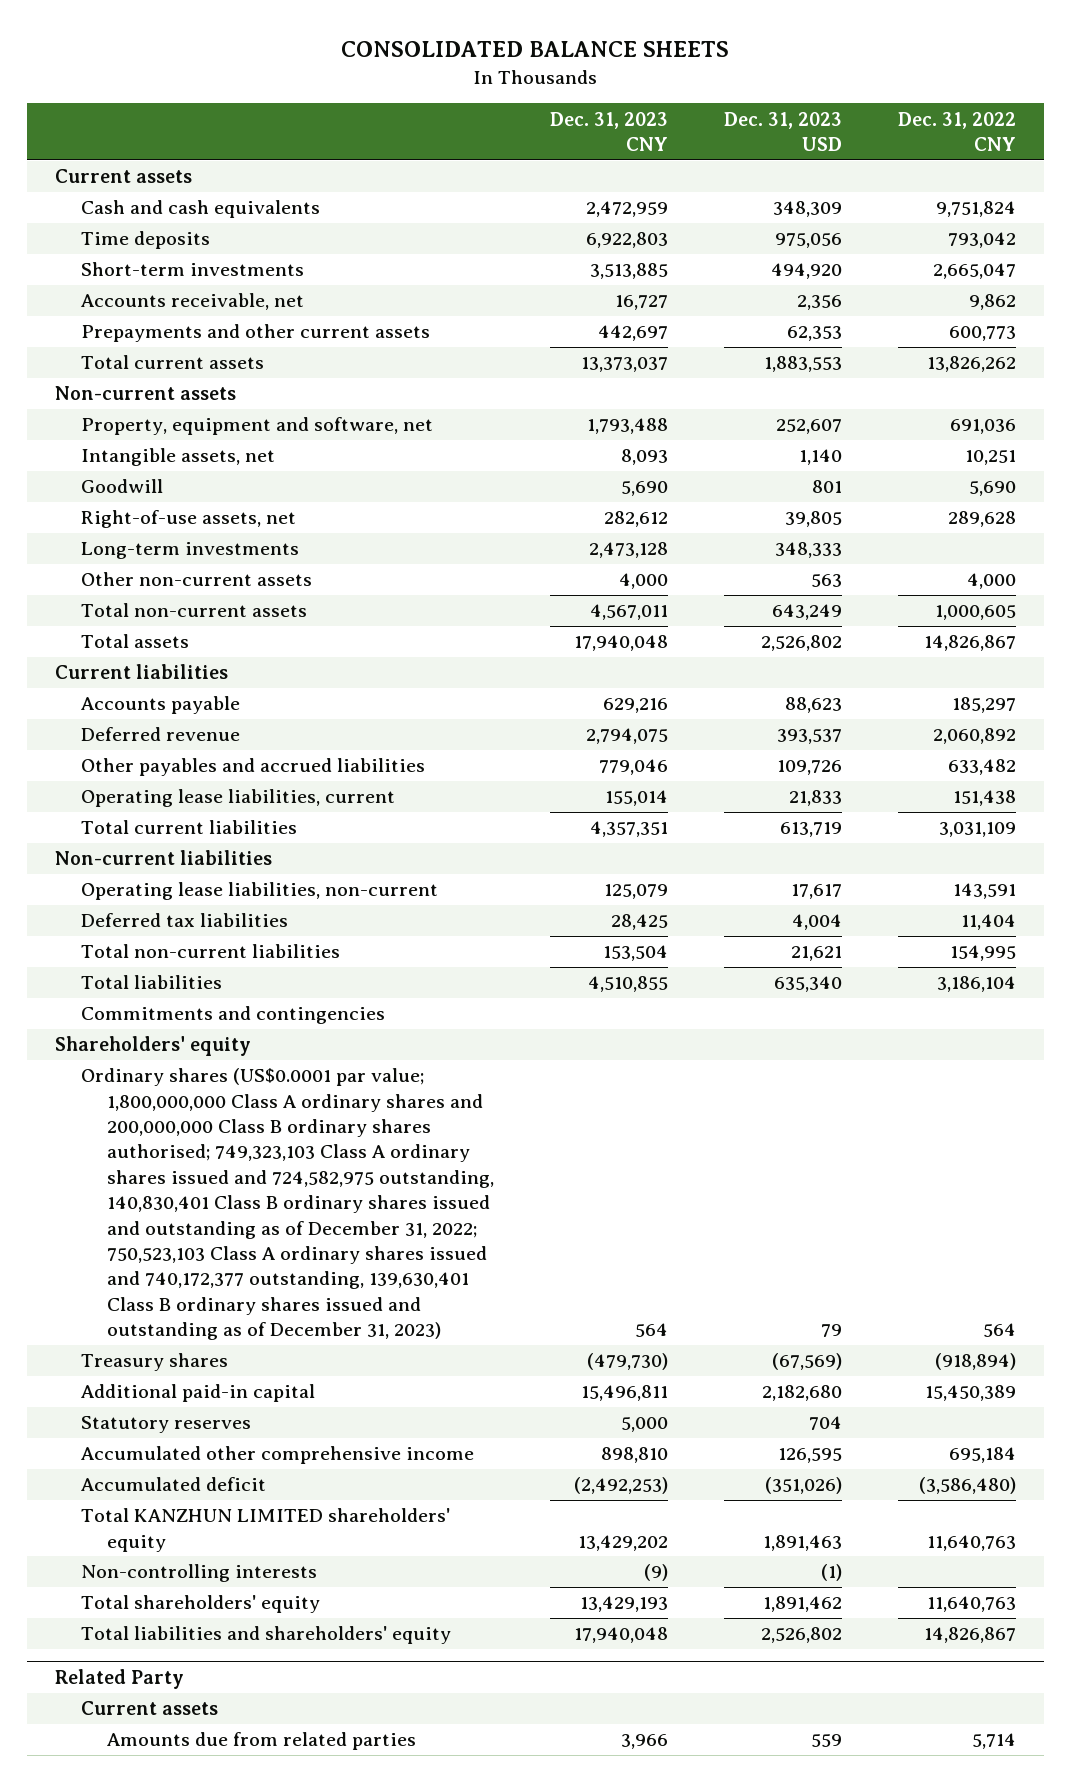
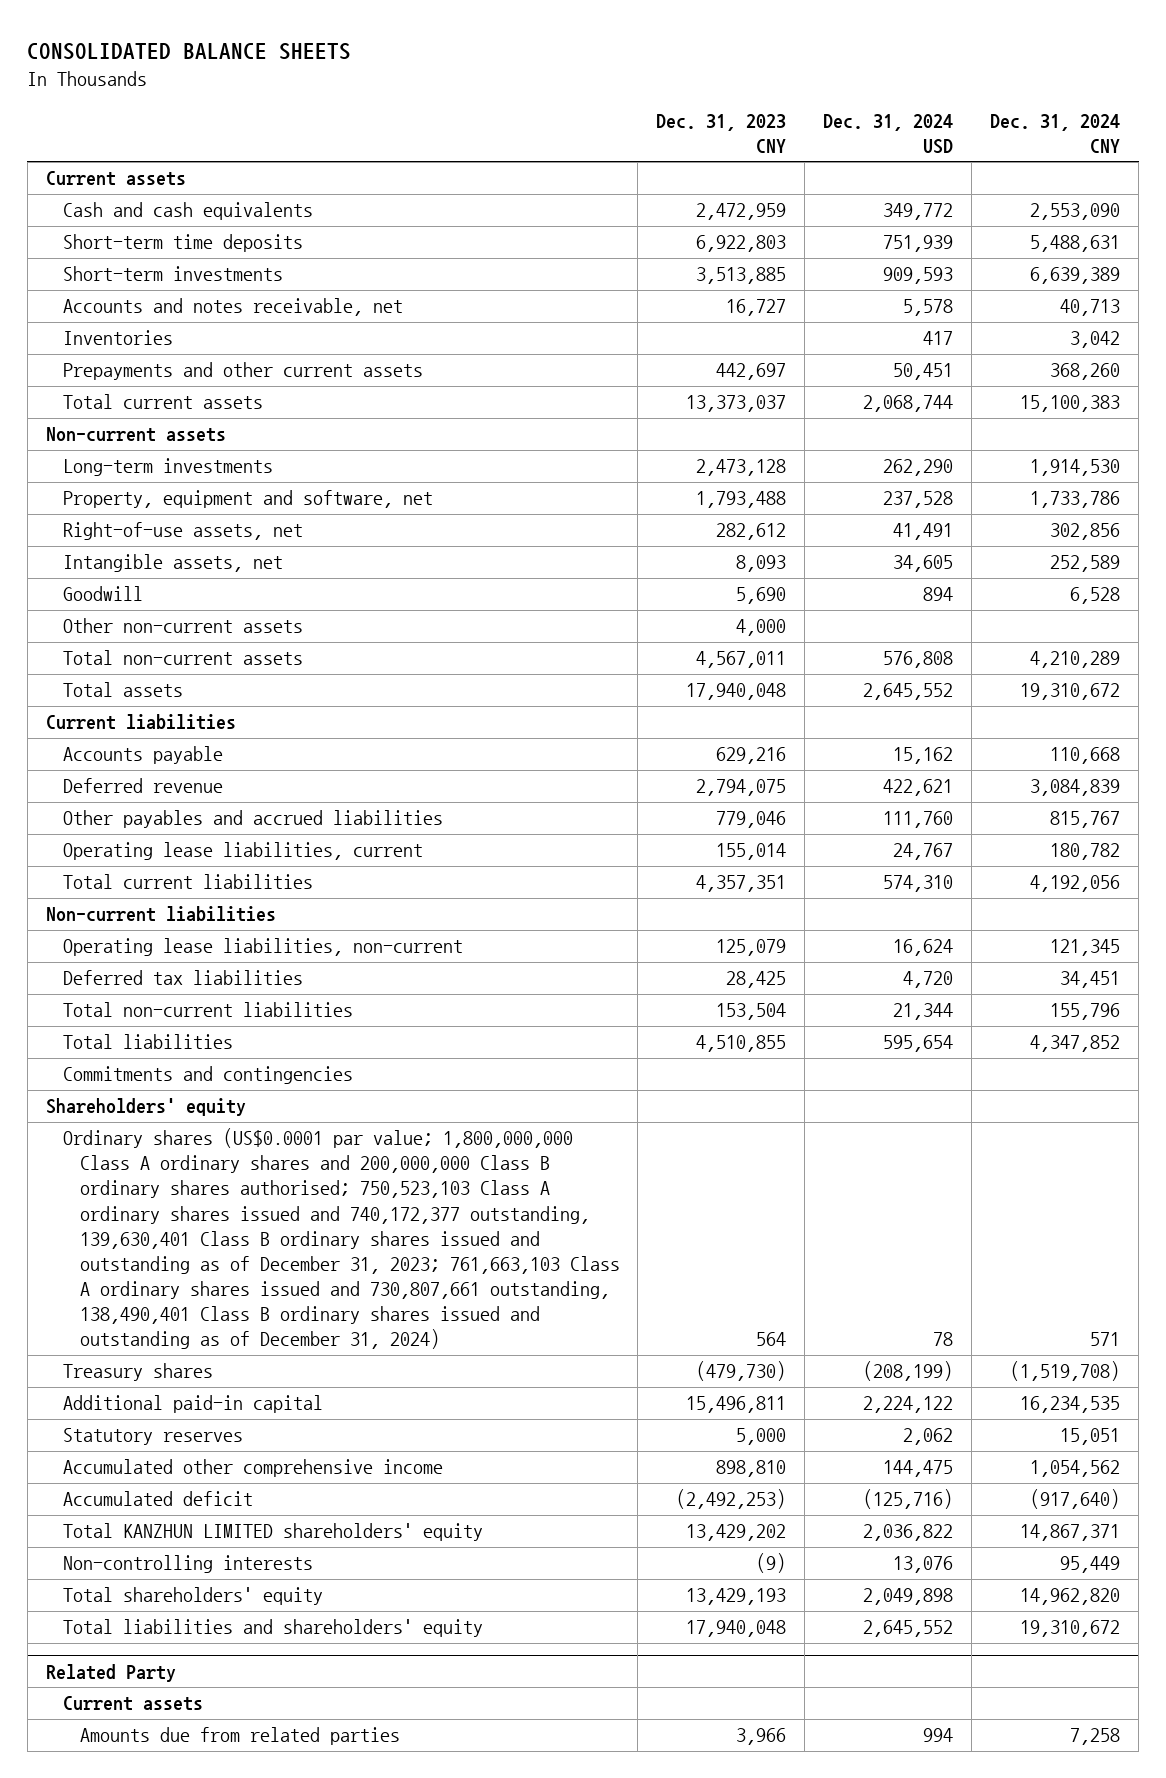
[723,111,842,151] Dec. 31, 2023 USD -> none
[897,111,1016,151] Dec. 31, 2022 CNY -> none
none -> [823,113,954,154] Dec. 31, 2024 USD
none -> [990,113,1121,153] Dec. 31, 2024 CNY
[80,231,210,250] Time deposits -> [62,234,303,253] Short-term time deposits
[80,293,304,311] Accounts receivable, net -> [62,298,403,317] Accounts and notes receivable, net
none -> [62,330,173,346] Inventories
[80,542,299,560] Long-term investments -> [62,458,273,477] Long-term investments
[80,510,296,529] Right-of-use assets, net -> [62,522,303,541] Right-of-use assets, net
[80,1068,495,1341] Ordinary shares (US$0.0001 par value; 1,800,000,000 Class A ordinary shares and 200,000,000 Class B ordinary shares authorised; 749,323,103 Class A ordinary shares issued and 724,582,975 outstanding, 140,830,401 Class B ordinary shares issued and outstanding as of December 31, 2022; 750,523,103 Class A ordinary shares issued and 740,172,377 outstanding, 139,630,401 Class B ordinary shares issued and outstanding as of December 31, 2023) -> [62,1128,620,1350] Ordinary shares (US$0.0001 par value; 1,800,000,000 Class A ordinary shares and 200,000,000 Class B ordinary shares authorised; 750,523,103 Class A ordinary shares issued and 740,172,377 outstanding, 139,630,401 Class B ordinary shares issued and outstanding as of December 31, 2023; 761,663,103 Class A ordinary shares issued and 730,807,661 outstanding, 138,490,401 Class B ordinary shares issued and outstanding as of December 31, 2024)

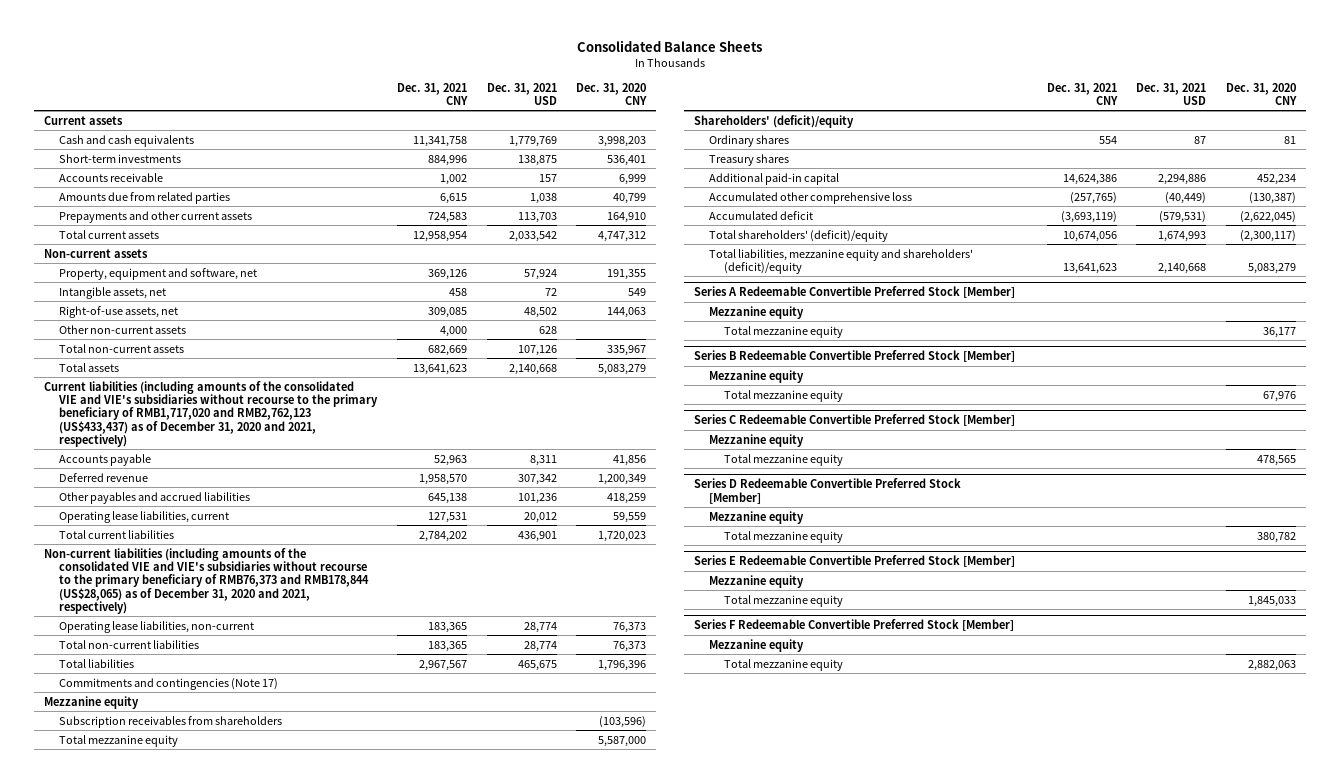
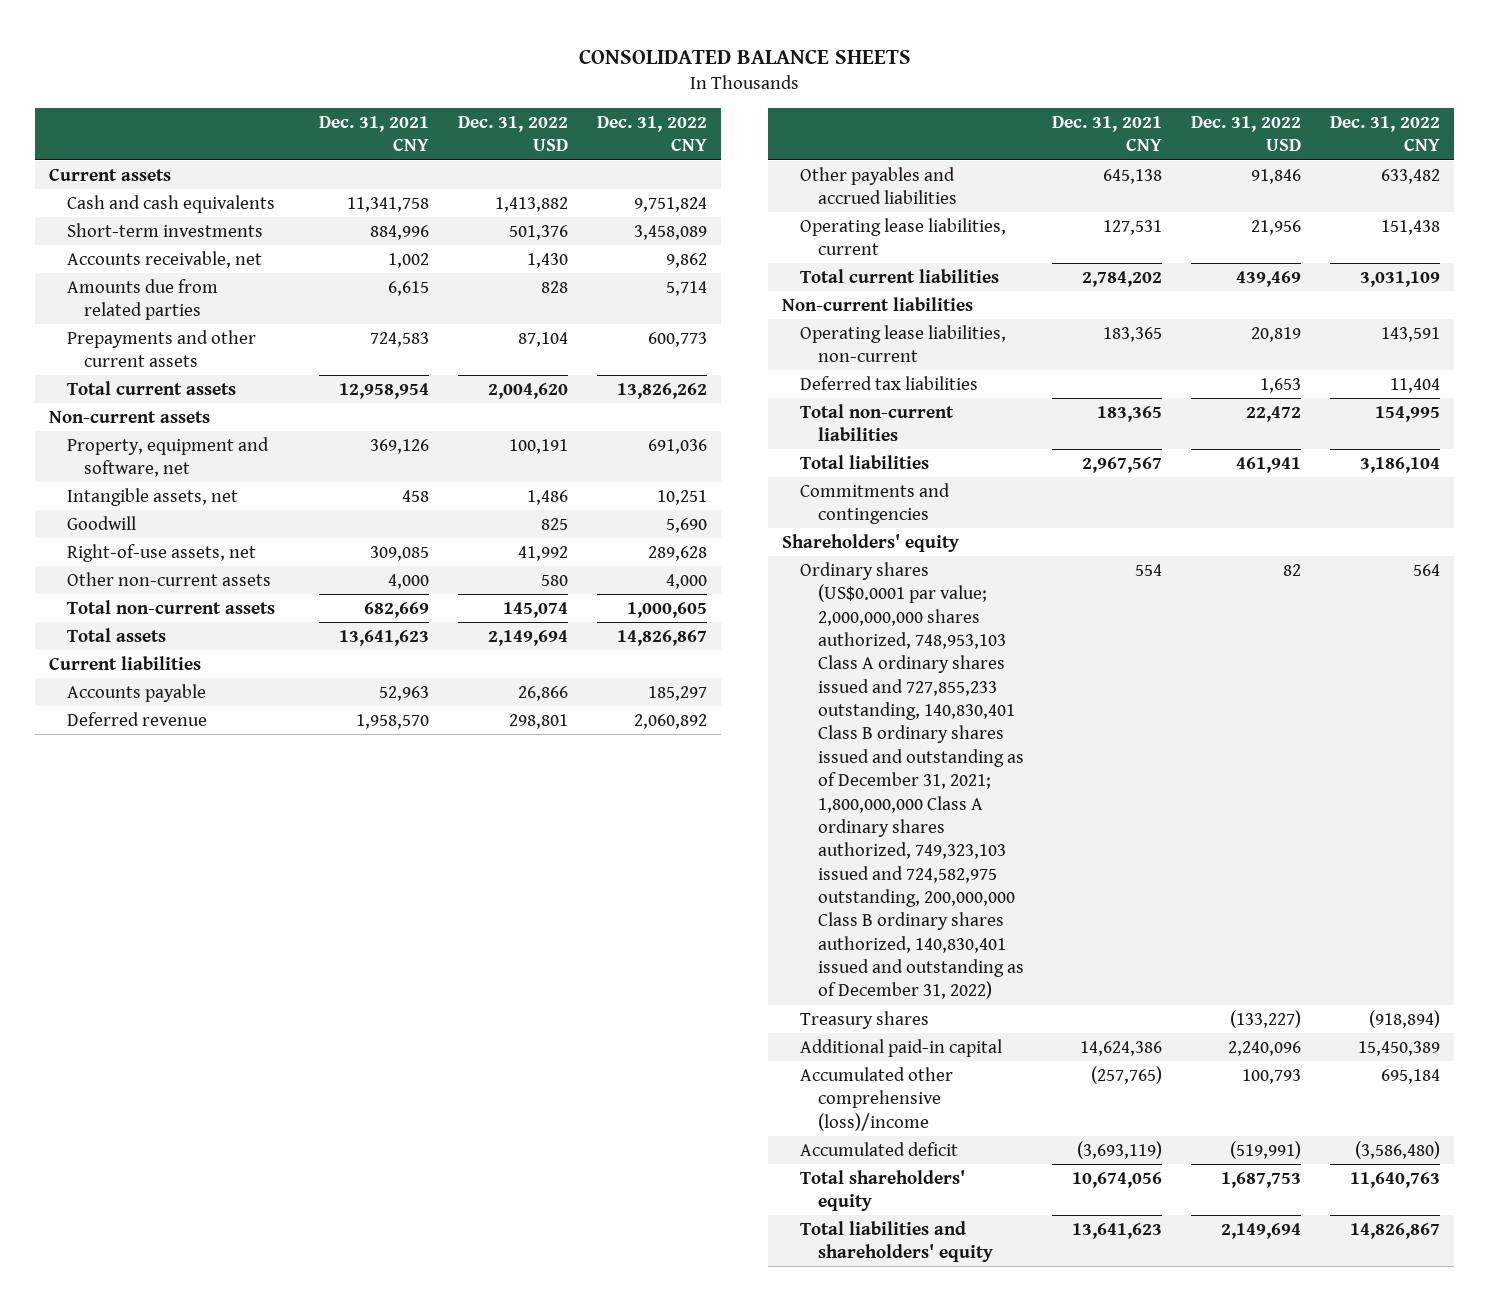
[577,39,763,52] Consolidated Balance Sheets -> [578,49,911,65] CONSOLIDATED BALANCE SHEETS
[486,82,557,105] Dec. 31, 2021 USD -> none
[576,82,648,105] Dec. 31, 2020 CNY -> none
none -> [457,116,568,152] Dec. 31, 2022 USD
none -> [596,116,707,152] Dec. 31, 2022 CNY
[59,172,164,182] Accounts receivable -> [66,250,262,268] Accounts receivable, net
none -> [66,515,136,530] Goodwill
[44,380,379,447] Current liabilities (including amounts of the consolidated VIE and VIE's subsidiaries without recourse to the primary beneficiary of RMB1,717,020 and RMB2,762,123 (US$433,437) as of December 31, 2020 and 2021, respectively) -> [49,655,202,670] Current liabilities
[44,547,370,614] Non-current liabilities (including amounts of the consolidated VIE and VIE's subsidiaries without recourse to the primary beneficiary of RMB76,373 and RMB178,844 (US$28,065) as of December 31, 2020 and 2021, respectively) -> [782,296,974,311] Non-current liabilities
none -> [799,375,978,390] Deferred tax liabilities
[44,695,140,709] Mezzanine equity -> none
[59,715,283,728] Subscription receivables from shareholders -> none
[59,734,179,747] Total mezzanine equity -> none
[59,677,279,690] Commitments and contingencies (Note 17) -> [799,482,950,525] Commitments and contingencies
[693,114,854,128] Shareholders' (deficit)/equity -> [782,533,960,552] Shareholders' equity
[708,134,789,147] Ordinary shares -> [799,561,1024,1000] Ordinary shares (US$0.0001 par value; 2,000,000,000 shares authorized, 748,953,103 Class A ordinary shares issued and 727,855,233 outstanding, 140,830,401 Class B ordinary shares issued and outstanding as of December 31, 2021; 1,800,000,000 Class A ordinary shares authorized, 749,323,103 issued and 724,582,975 outstanding, 200,000,000 Class B ordinary shares authorized, 140,830,401 issued and outstanding as of December 31, 2022)
[708,191,912,204] Accumulated other comprehensive loss -> [799,1066,953,1131] Accumulated other comprehensive (loss)/income
[693,286,1015,299] Series A Redeemable Convertible Preferred Stock [Member] -> none
[708,305,804,319] Mezzanine equity -> none
[724,325,844,338] Total mezzanine equity -> none
[693,350,1015,363] Series B Redeemable Convertible Preferred Stock [Member] -> none
[708,369,804,383] Mezzanine equity -> none
[724,389,844,402] Total mezzanine equity -> none
[693,414,1015,427] Series C Redeemable Convertible Preferred Stock [Member] -> none
[708,433,804,447] Mezzanine equity -> none
[724,453,844,466] Total mezzanine equity -> none
[693,478,961,504] Series D Redeemable Convertible Preferred Stock [Member] -> none
[708,510,804,524] Mezzanine equity -> none
[724,530,844,543] Total mezzanine equity -> none
[693,555,1015,568] Series E Redeemable Convertible Preferred Stock [Member] -> none
[708,574,804,588] Mezzanine equity -> none
[724,594,844,607] Total mezzanine equity -> none
[693,619,1014,632] Series F Redeemable Convertible Preferred Stock [Member] -> none
[708,638,804,652] Mezzanine equity -> none
[724,658,844,671] Total mezzanine equity -> none
[708,229,888,242] Total shareholders' (deficit)/equity -> [799,1169,965,1212] Total shareholders' equity
[708,248,973,274] Total liabilities, mezzanine equity and shareholders' (deficit)/equity -> [799,1220,993,1263] Total liabilities and shareholders' equity

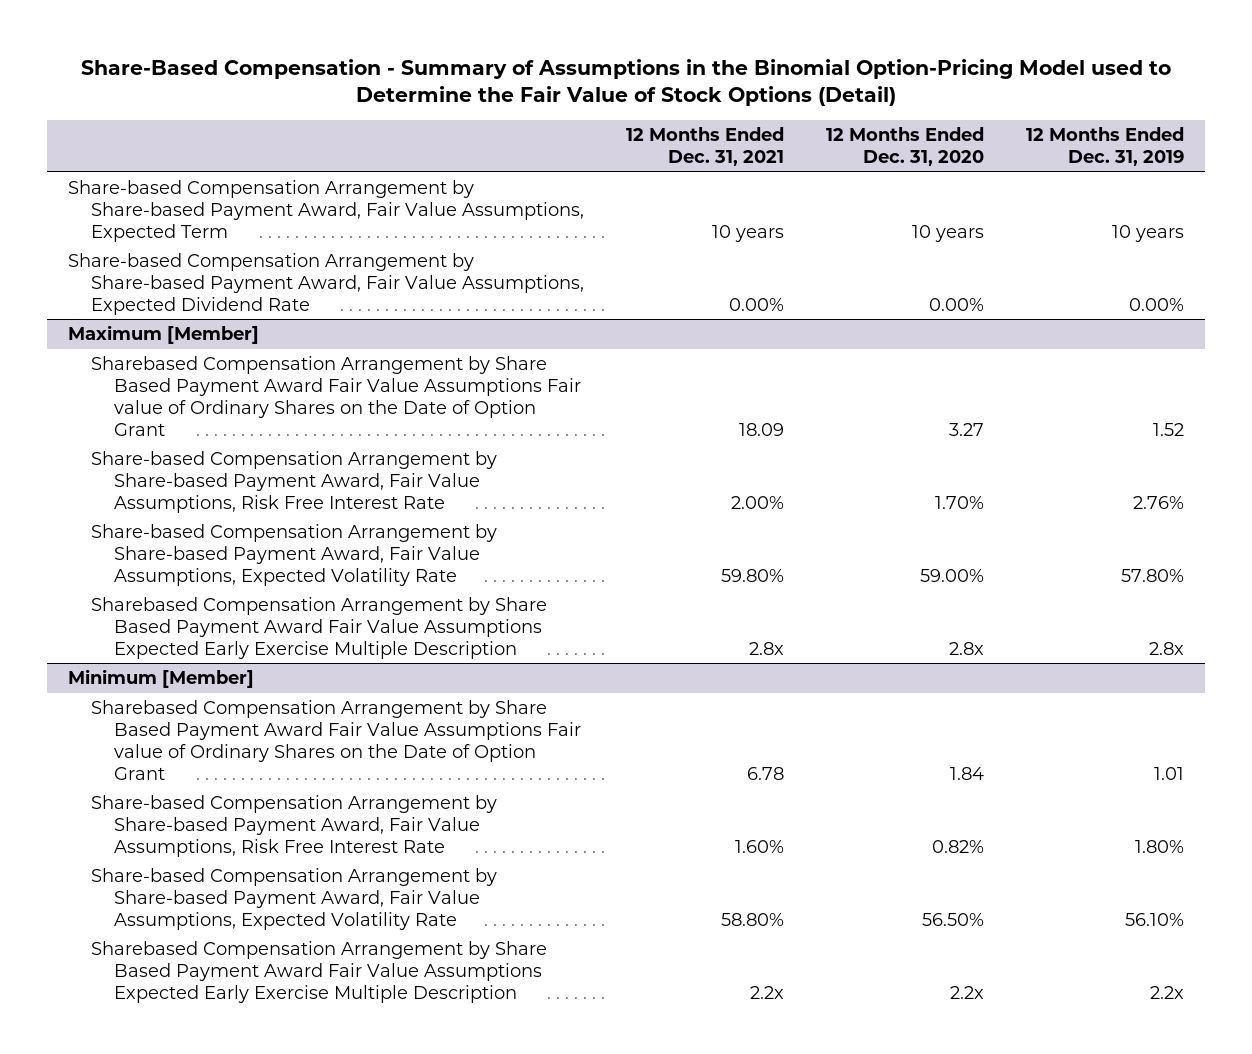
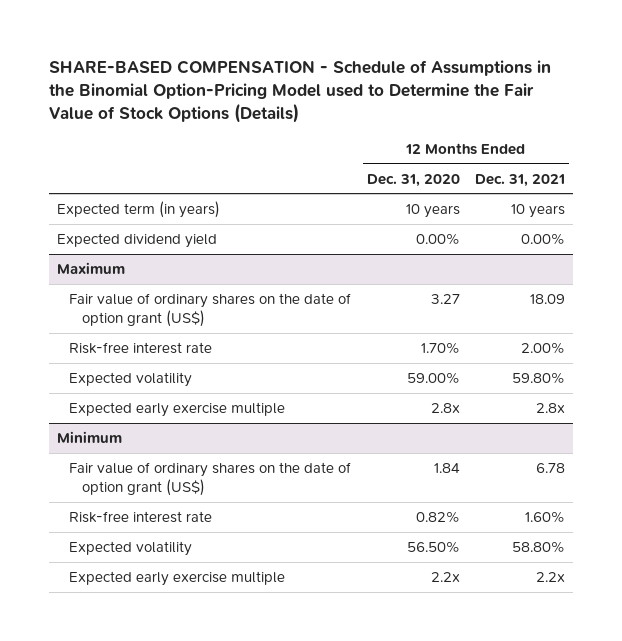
[81,58,1172,107] Share-Based Compensation - Summary of Assumptions in the Binomial Option-Pricing Model used to Determine the Fair Value of Stock Options (Detail) -> [49,59,552,123] SHARE-BASED COMPENSATION - Schedule of Assumptions in the Binomial Option-Pricing Model used to Determine the Fair Value of Stock Options (Details)
[1025,127,1184,167] 12 Months Ended Dec. 31, 2019 -> none
[68,180,584,242] Share-based Compensation Arrangement by Share-based Payment Award, Fair Value Assumptions, Expected Term -> [57,200,221,218] Expected term (in years)
[68,253,584,315] Share-based Compensation Arrangement by Share-based Payment Award, Fair Value Assumptions, Expected Dividend Rate -> [57,232,218,248] Expected dividend yield
[68,325,260,345] Maximum [Member] -> [57,261,126,274] Maximum
[90,356,581,436] Sharebased Compensation Arrangement by Share Based Payment Award Fair Value Assumptions Fair value of Ordinary Shares on the Date of Option Grant -> [69,292,352,327] Fair value of ordinary shares on the date of option grant (US$)
[90,451,497,513] Share-based Compensation Arrangement by Share-based Payment Award, Fair Value Assumptions, Risk Free Interest Rate -> [69,341,213,354] Risk-free interest rate
[90,524,497,586] Share-based Compensation Arrangement by Share-based Payment Award, Fair Value Assumptions, Expected Volatility Rate -> [69,371,193,387] Expected volatility
[90,597,547,659] Sharebased Compensation Arrangement by Share Based Payment Award Fair Value Assumptions Expected Early Exercise Multiple Description -> [69,401,286,417] Expected early exercise multiple
[68,669,255,689] Minimum [Member] -> [57,430,123,443] Minimum
[90,700,581,780] Sharebased Compensation Arrangement by Share Based Payment Award Fair Value Assumptions Fair value of Ordinary Shares on the Date of Option Grant -> [69,461,352,496] Fair value of ordinary shares on the date of option grant (US$)
[90,795,497,857] Share-based Compensation Arrangement by Share-based Payment Award, Fair Value Assumptions, Risk Free Interest Rate -> [69,510,213,523] Risk-free interest rate
[90,868,497,930] Share-based Compensation Arrangement by Share-based Payment Award, Fair Value Assumptions, Expected Volatility Rate -> [69,540,193,556] Expected volatility
[90,941,547,1003] Sharebased Compensation Arrangement by Share Based Payment Award Fair Value Assumptions Expected Early Exercise Multiple Description -> [69,570,286,586] Expected early exercise multiple

